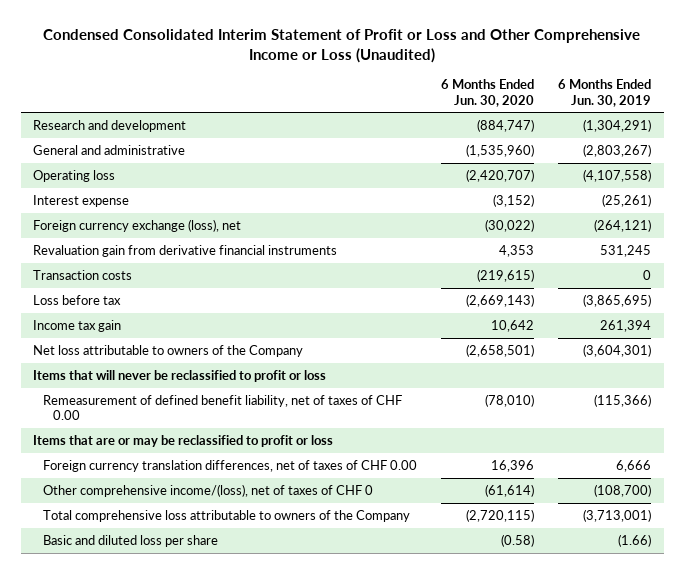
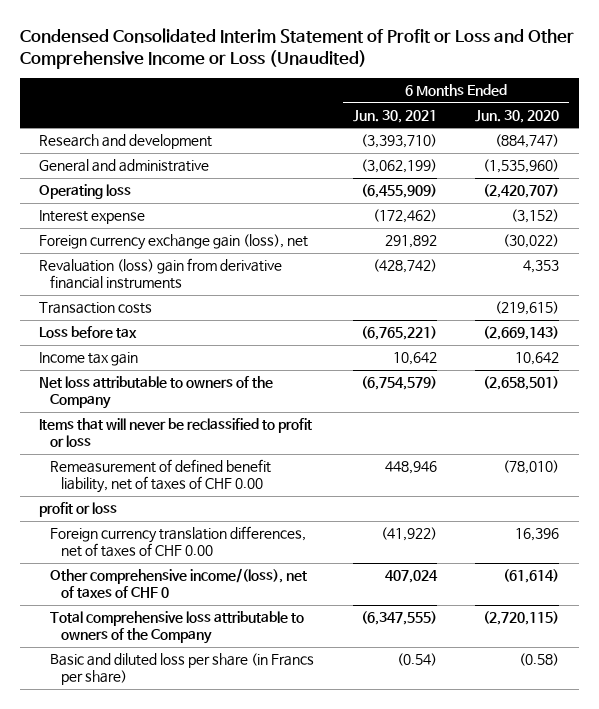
[558,79,652,107] 6 Months Ended Jun. 30, 2019 -> none
none -> [352,110,437,124] Jun. 30, 2021
[32,218,241,232] Foreign currency exchange (loss), net -> [39,234,309,251] Foreign currency exchange gain (loss), net
[32,244,337,257] Revaluation gain from derivative financial instruments -> [39,258,283,290] Revaluation (loss) gain from derivative financial instruments
[32,434,333,447] Items that are or may be reclassified to profit or loss -> none
none -> [39,502,118,518] profit or loss
[42,534,218,547] Basic and diluted loss per share -> [50,653,315,686] Basic and diluted loss per share (in Francs per share)

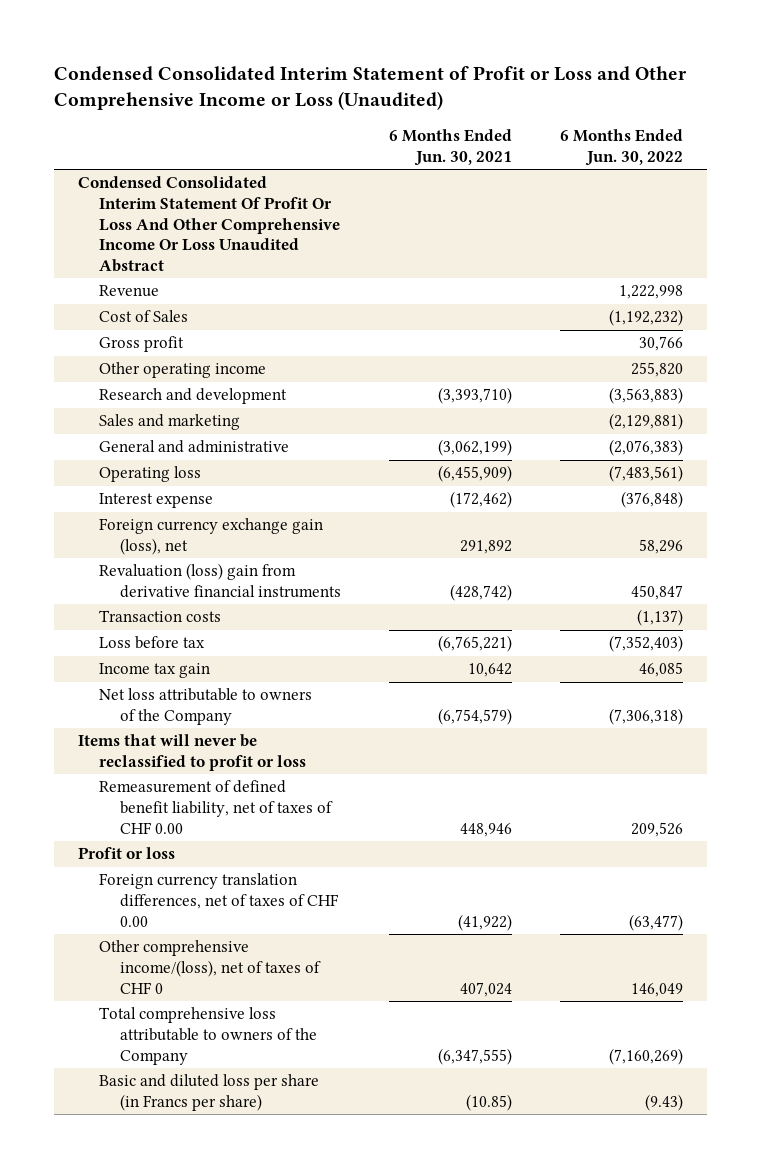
[475,110,560,124] Jun. 30, 2020 -> none
none -> [560,129,684,167] 6 Months Ended Jun. 30, 2022
none -> [78,176,341,272] Condensed Consolidated Interim Statement Of Profit Or Loss And Other Comprehensive Income Or Loss Unaudited Abstract
none -> [99,285,160,298] Revenue
none -> [99,310,189,323] Cost of Sales
none -> [99,336,185,353] Gross profit
none -> [99,362,267,379] Other operating income
none -> [99,414,241,431] Sales and marketing
[39,502,118,518] profit or loss -> [78,847,176,860] Profit or loss
[396,653,437,667] (0.54) -> [466,1093,513,1111] (10.85)

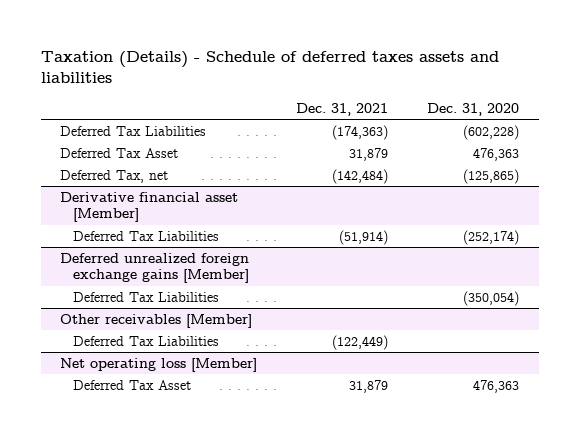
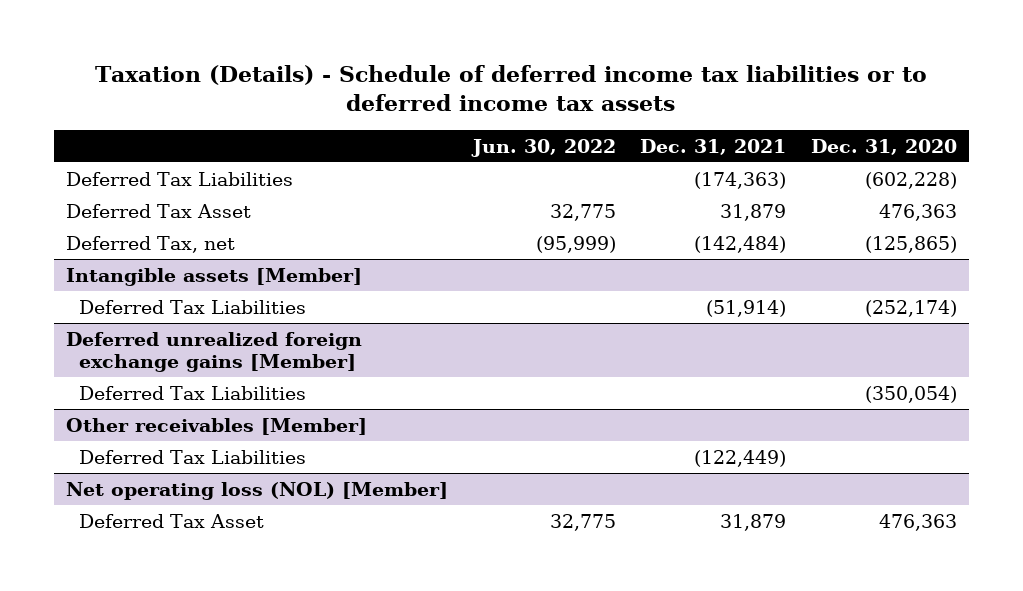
[40,50,499,84] Taxation (Details) - Schedule of deferred taxes assets and liabilities -> [95,65,928,112] Taxation (Details) - Schedule of deferred income tax liabilities or to deferred income tax assets
none -> [470,138,616,157] Jun. 30, 2022
[60,191,239,223] Derivative financial asset [Member] -> none
none -> [65,267,362,286] Intangible assets [Member]
[60,357,258,372] Net operating loss [Member] -> [65,481,448,500] Net operating loss (NOL) [Member]

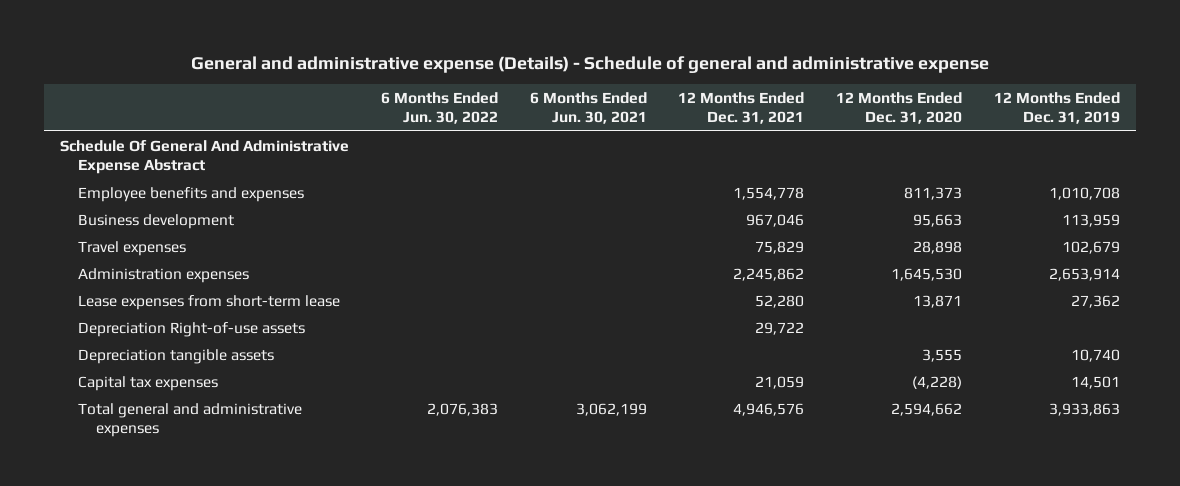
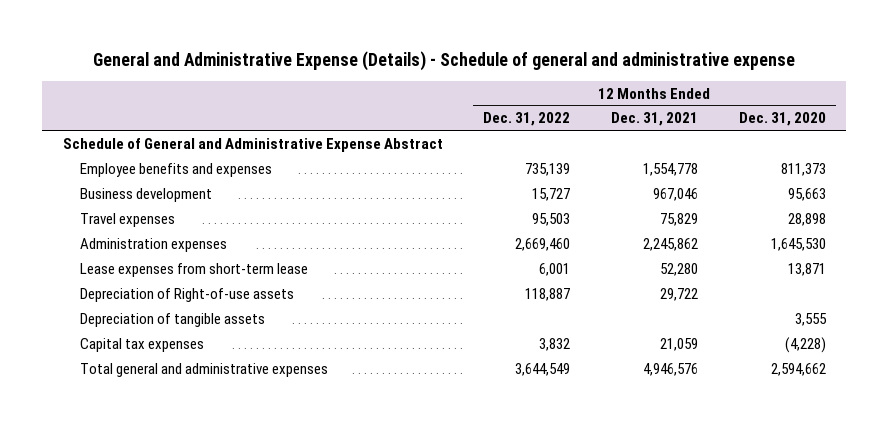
[191,55,990,73] General and administrative expense (Details) - Schedule of general and administrative expense -> [93,50,796,71] General and Administrative Expense (Details) - Schedule of general and administrative expense
[381,91,499,125] 6 Months Ended Jun. 30, 2022 -> none
[529,91,647,125] 6 Months Ended Jun. 30, 2021 -> none
[993,91,1120,125] 12 Months Ended Dec. 31, 2019 -> none
none -> [483,112,571,127] Dec. 31, 2022
[60,139,350,175] Schedule Of General And Administrative Expense Abstract -> [62,137,443,152] Schedule of General and Administrative Expense Abstract
[78,321,306,337] Depreciation Right-of-use assets -> [79,287,294,302] Depreciation of Right-of-use assets
[78,348,275,364] Depreciation tangible assets -> [79,312,265,327] Depreciation of tangible assets

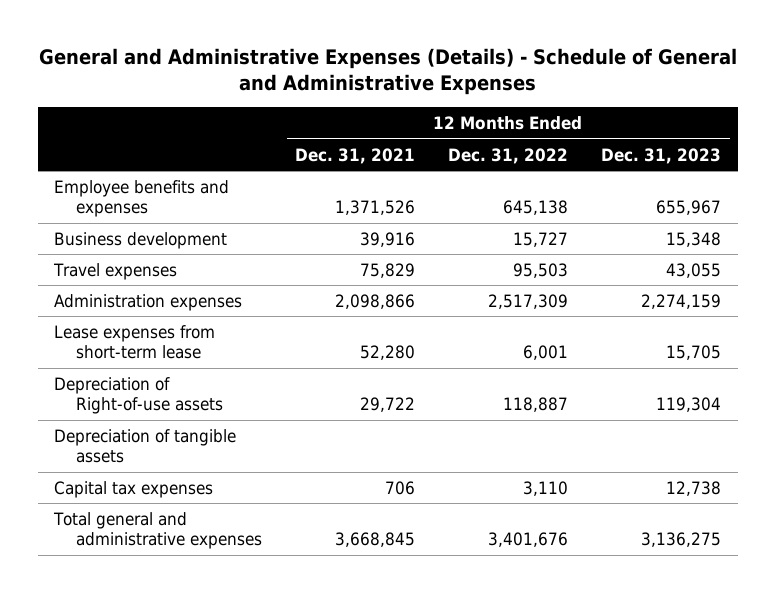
[93,50,796,71] General and Administrative Expense (Details) - Schedule of general and administrative expense -> [38,48,737,96] General and Administrative Expenses (Details) - Schedule of General and Administrative Expenses
[738,112,826,127] Dec. 31, 2020 -> none
none -> [601,147,722,164] Dec. 31, 2023
[62,137,443,152] Schedule of General and Administrative Expense Abstract -> none
[525,162,571,176] 735,139 -> [503,200,569,216] 645,138
[642,162,698,176] 1,554,778 -> [334,200,415,216] 1,371,526
[652,187,698,201] 967,046 -> [359,231,415,247] 39,916
[515,237,571,251] 2,669,460 -> [488,293,569,309] 2,517,309
[642,237,698,251] 2,245,862 -> [334,293,415,309] 2,098,866
[539,337,571,351] 3,832 -> [523,480,569,496] 3,110
[659,337,698,351] 21,059 -> [384,480,415,495] 706
[515,362,571,376] 3,644,549 -> [488,532,569,548] 3,401,676
[642,362,698,376] 4,946,576 -> [334,532,415,548] 3,668,845

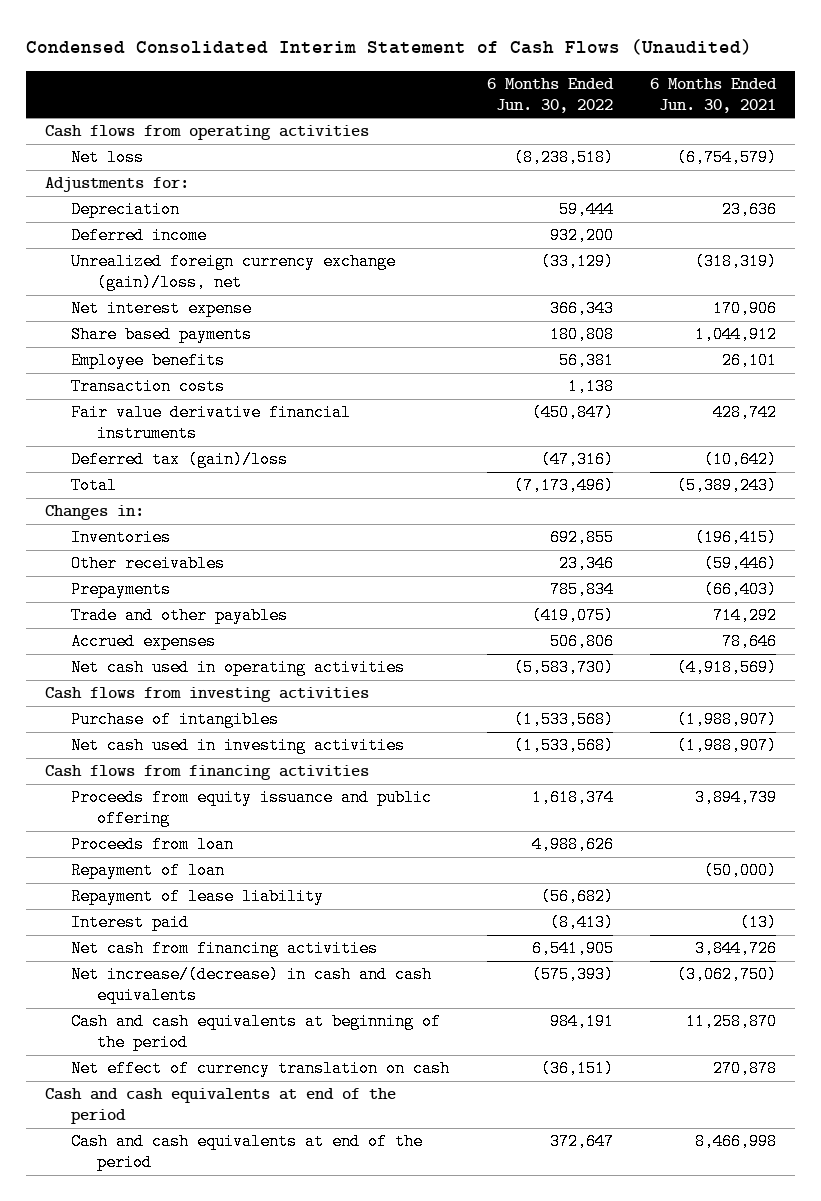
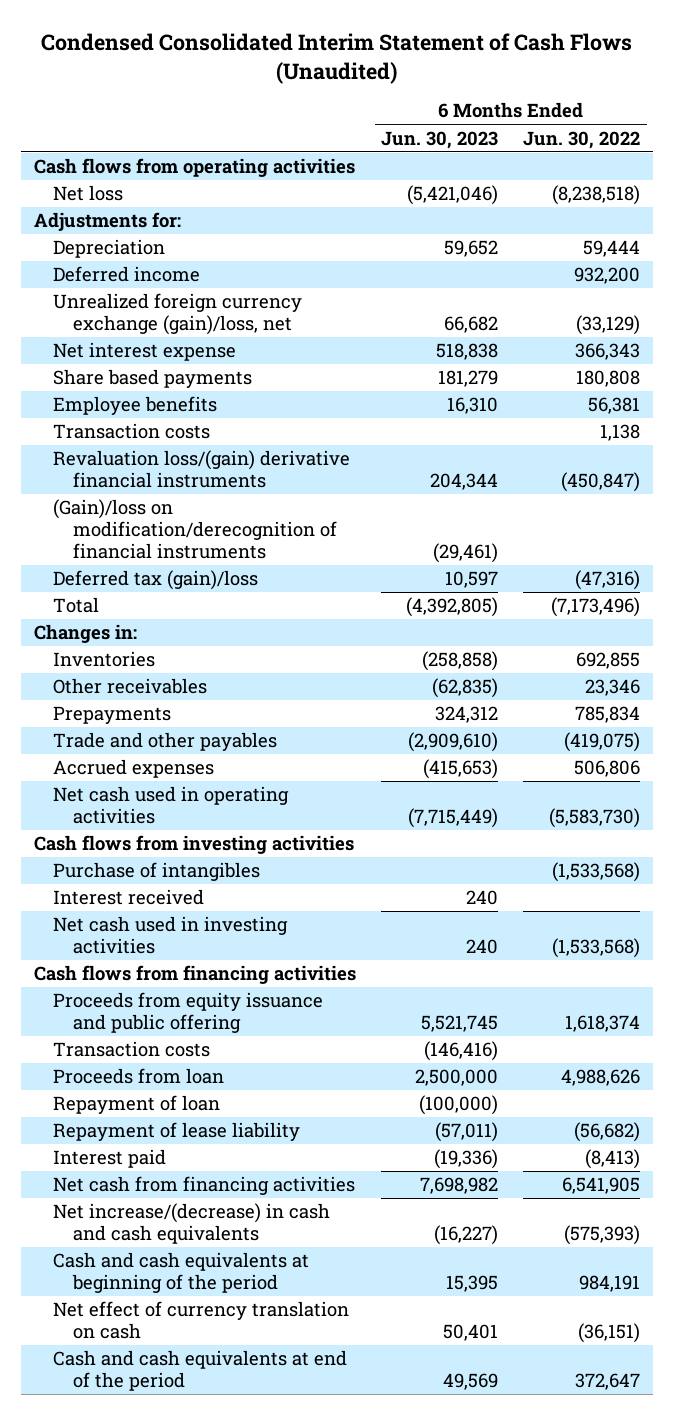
[650,77,778,113] 6 Months Ended Jun. 30, 2021 -> none
none -> [381,130,499,149] Jun. 30, 2023
[70,404,351,443] Fair value derivative financial instruments -> [53,450,351,488] Revaluation loss/(gain) derivative financial instruments
none -> [53,499,337,559] (Gain)/loss on modification/derecognition of financial instruments
none -> [53,889,205,906] Interest received
none -> [53,1041,211,1058] Transaction costs
[44,1088,396,1125] Cash and cash equivalents at end of the period -> none

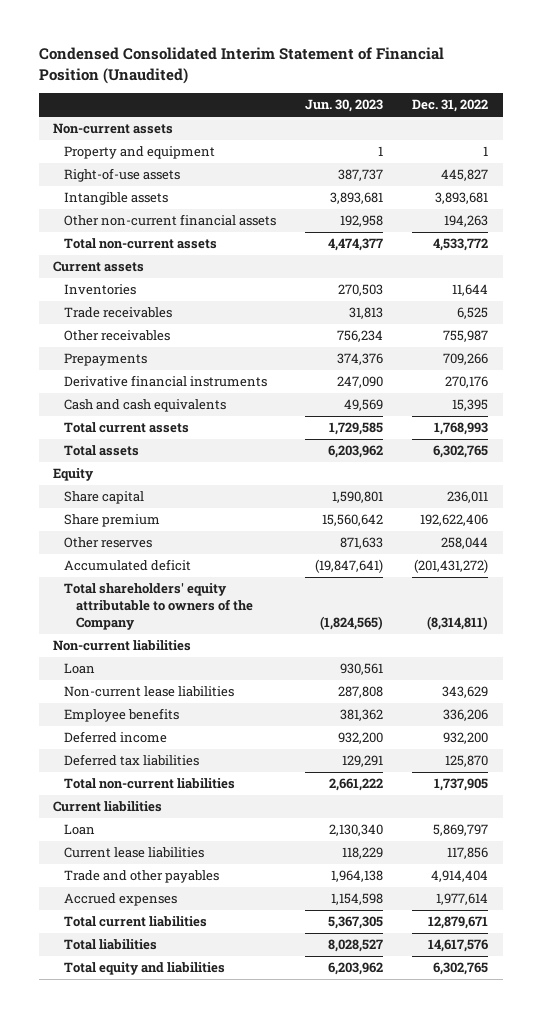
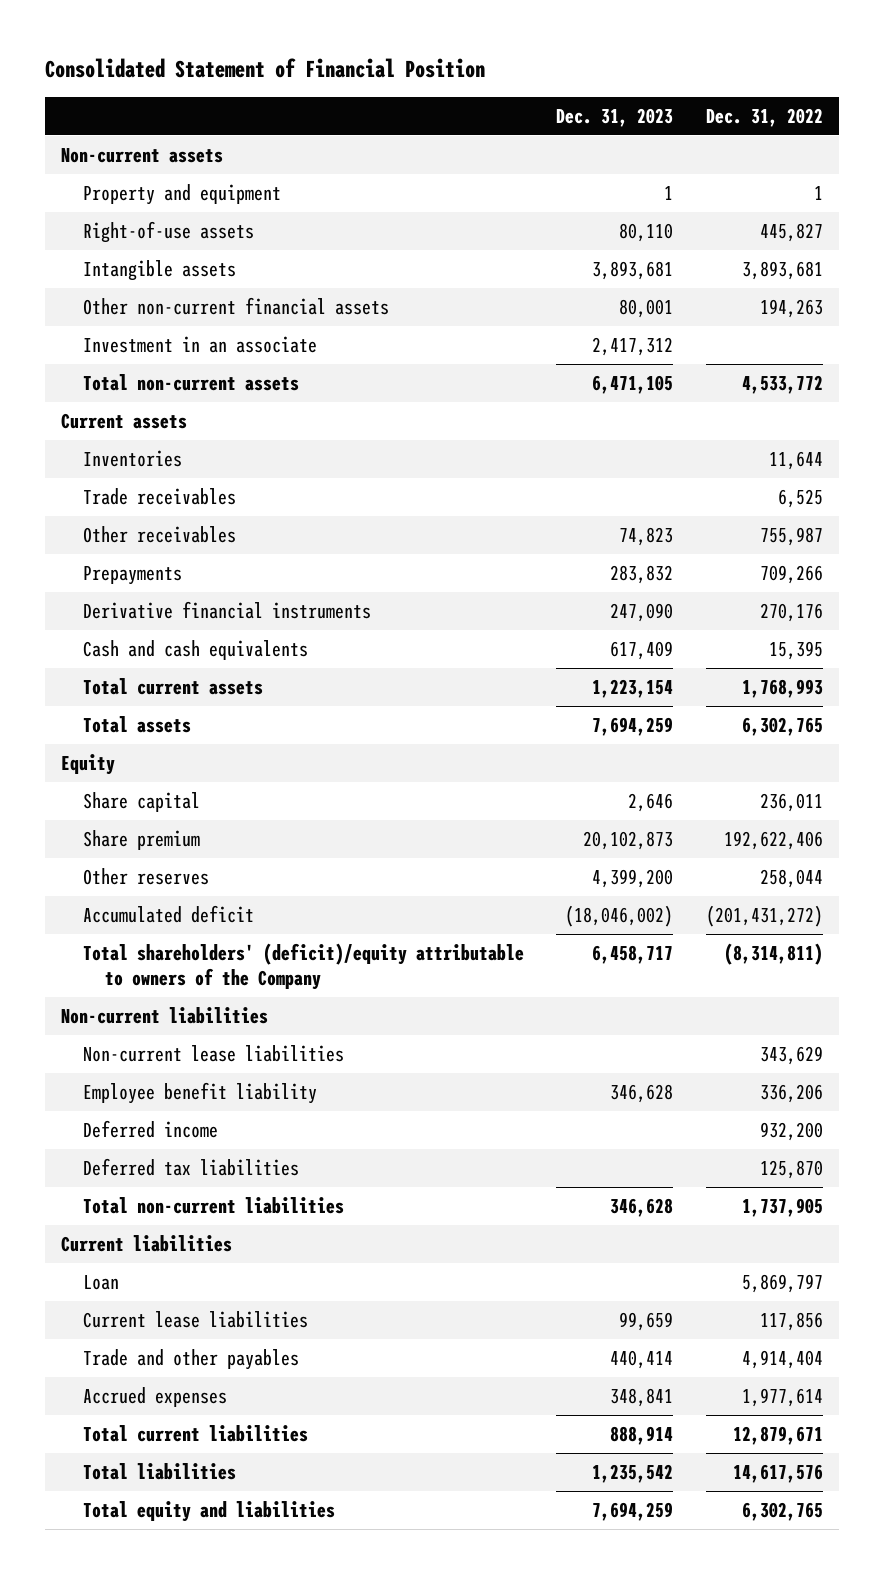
[38,47,444,84] Condensed Consolidated Interim Statement of Financial Position (Unaudited) -> [45,57,486,78] Consolidated Statement of Financial Position
[305,99,384,113] Jun. 30, 2023 -> none
none -> [556,107,674,127] Dec. 31, 2023
none -> [83,336,318,354] Investment in an associate
[64,583,253,631] Total shareholders' equity attributable to owners of the Company -> [83,943,525,990] Total shareholders' (deficit)/equity attributable to owners of the Company
[64,663,96,675] Loan -> none
[64,708,180,723] Employee benefits -> [83,1082,318,1105] Employee benefit liability

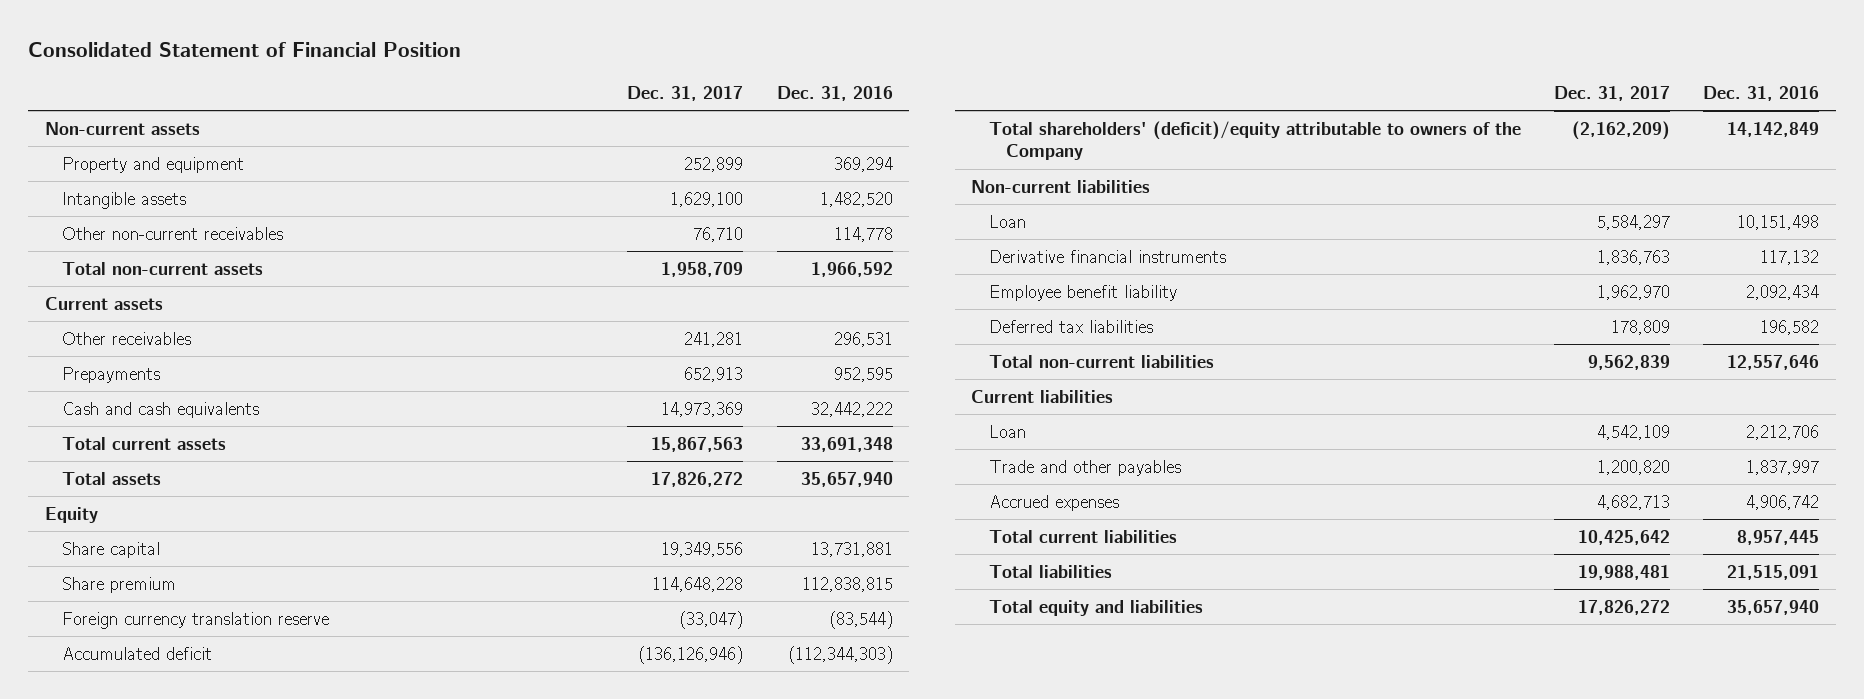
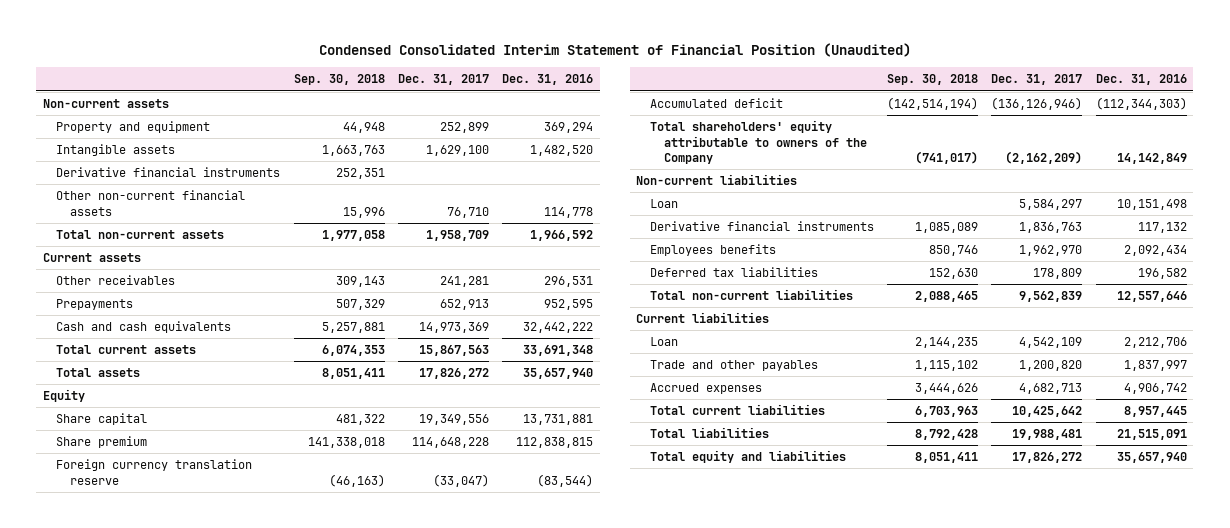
[28,41,462,57] Consolidated Statement of Financial Position -> [318,43,911,58] Condensed Consolidated Interim Statement of Financial Position (Unaudited)
none -> [293,74,385,86] Sep. 30, 2018
none -> [56,167,281,178] Derivative financial instruments
[62,226,284,240] Other non-current receivables -> [56,190,246,216] Other non-current financial assets
[988,120,1521,161] Total shareholders' (deficit)/equity attributable to owners of the Company -> [650,120,867,165] Total shareholders' equity attributable to owners of the Company
[988,284,1177,301] Employee benefit liability -> [650,244,777,257] Employees benefits

